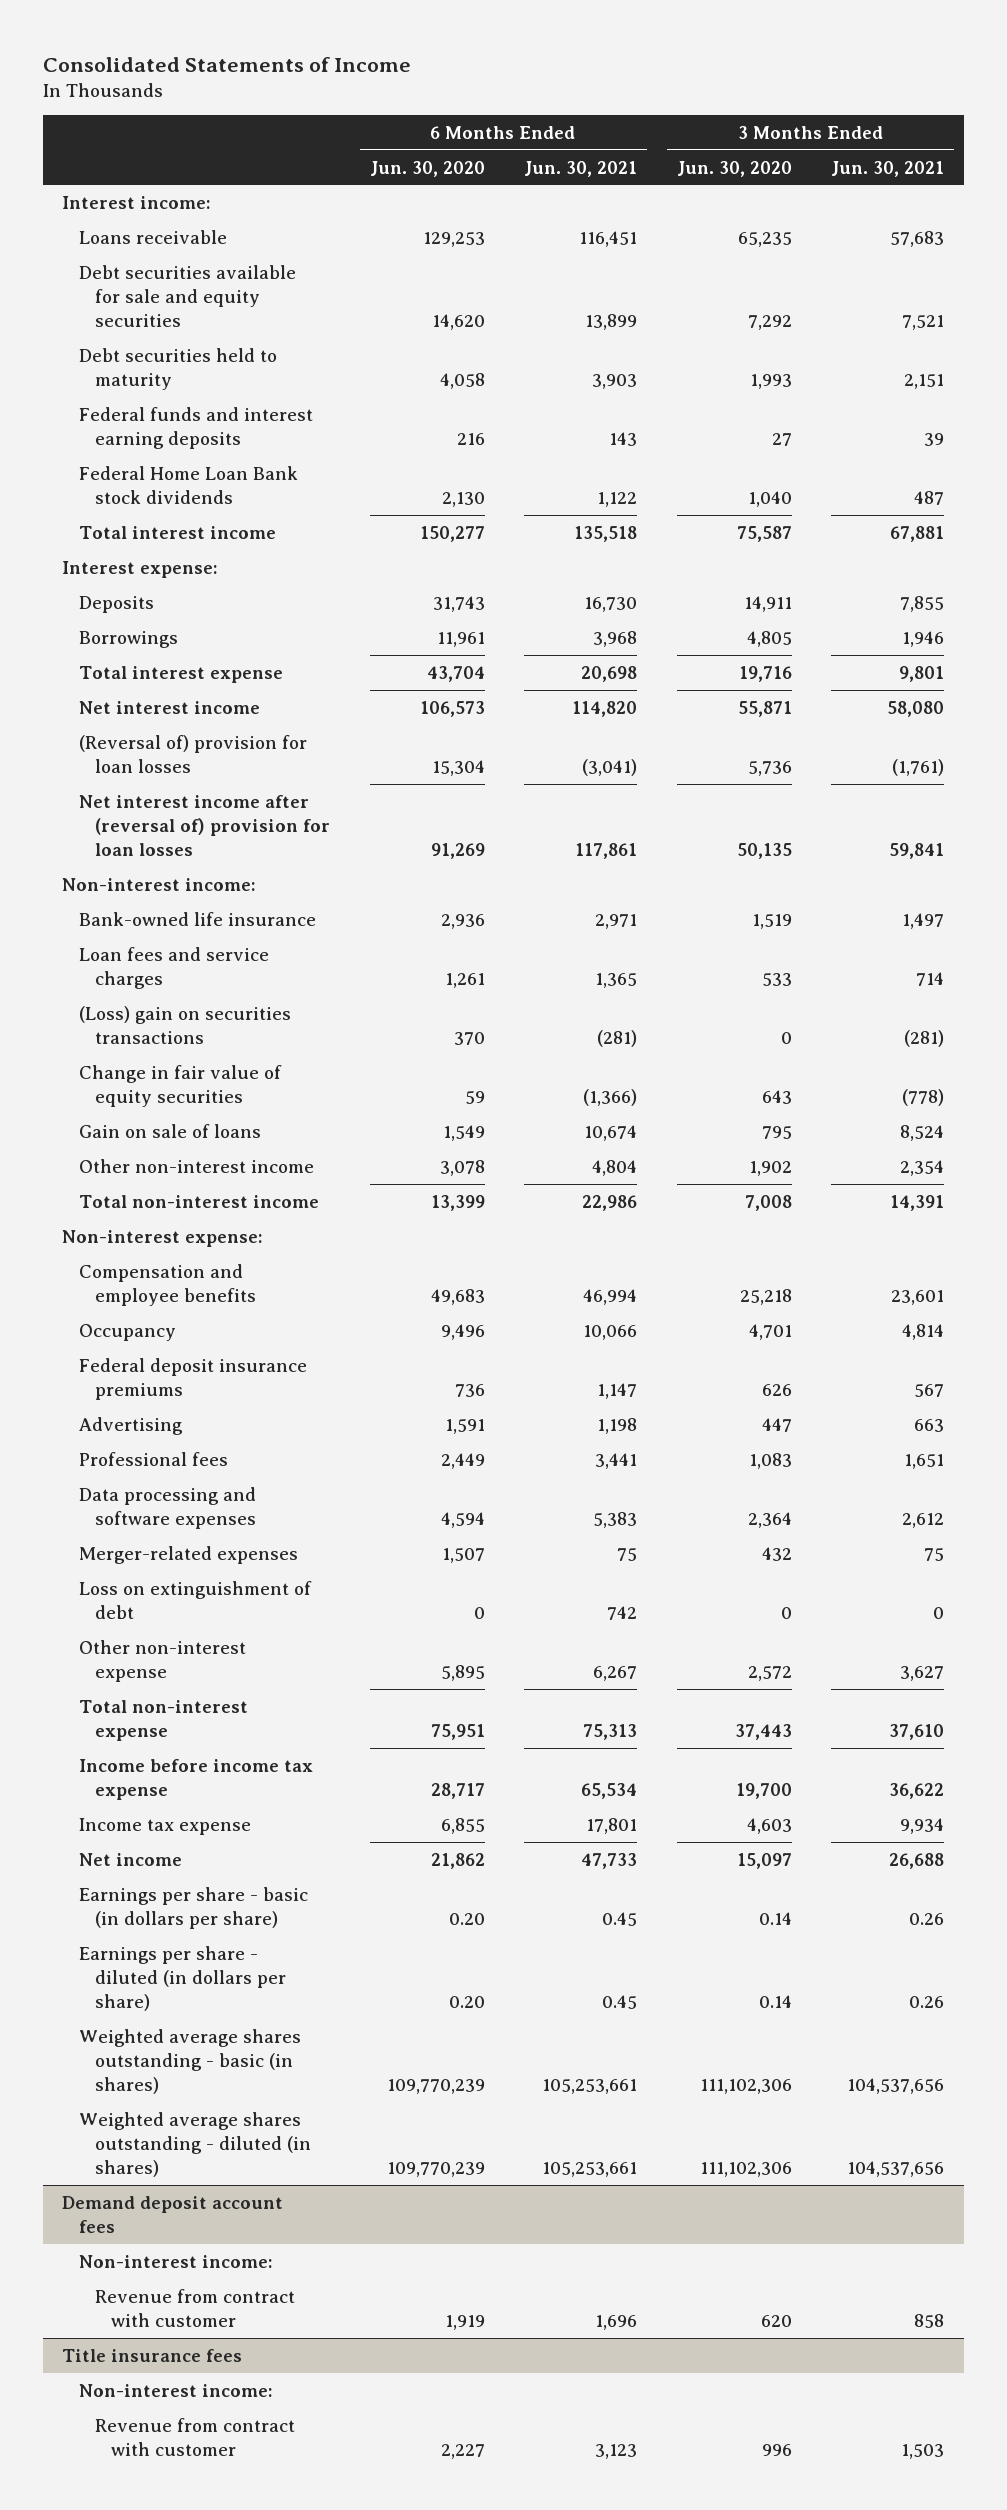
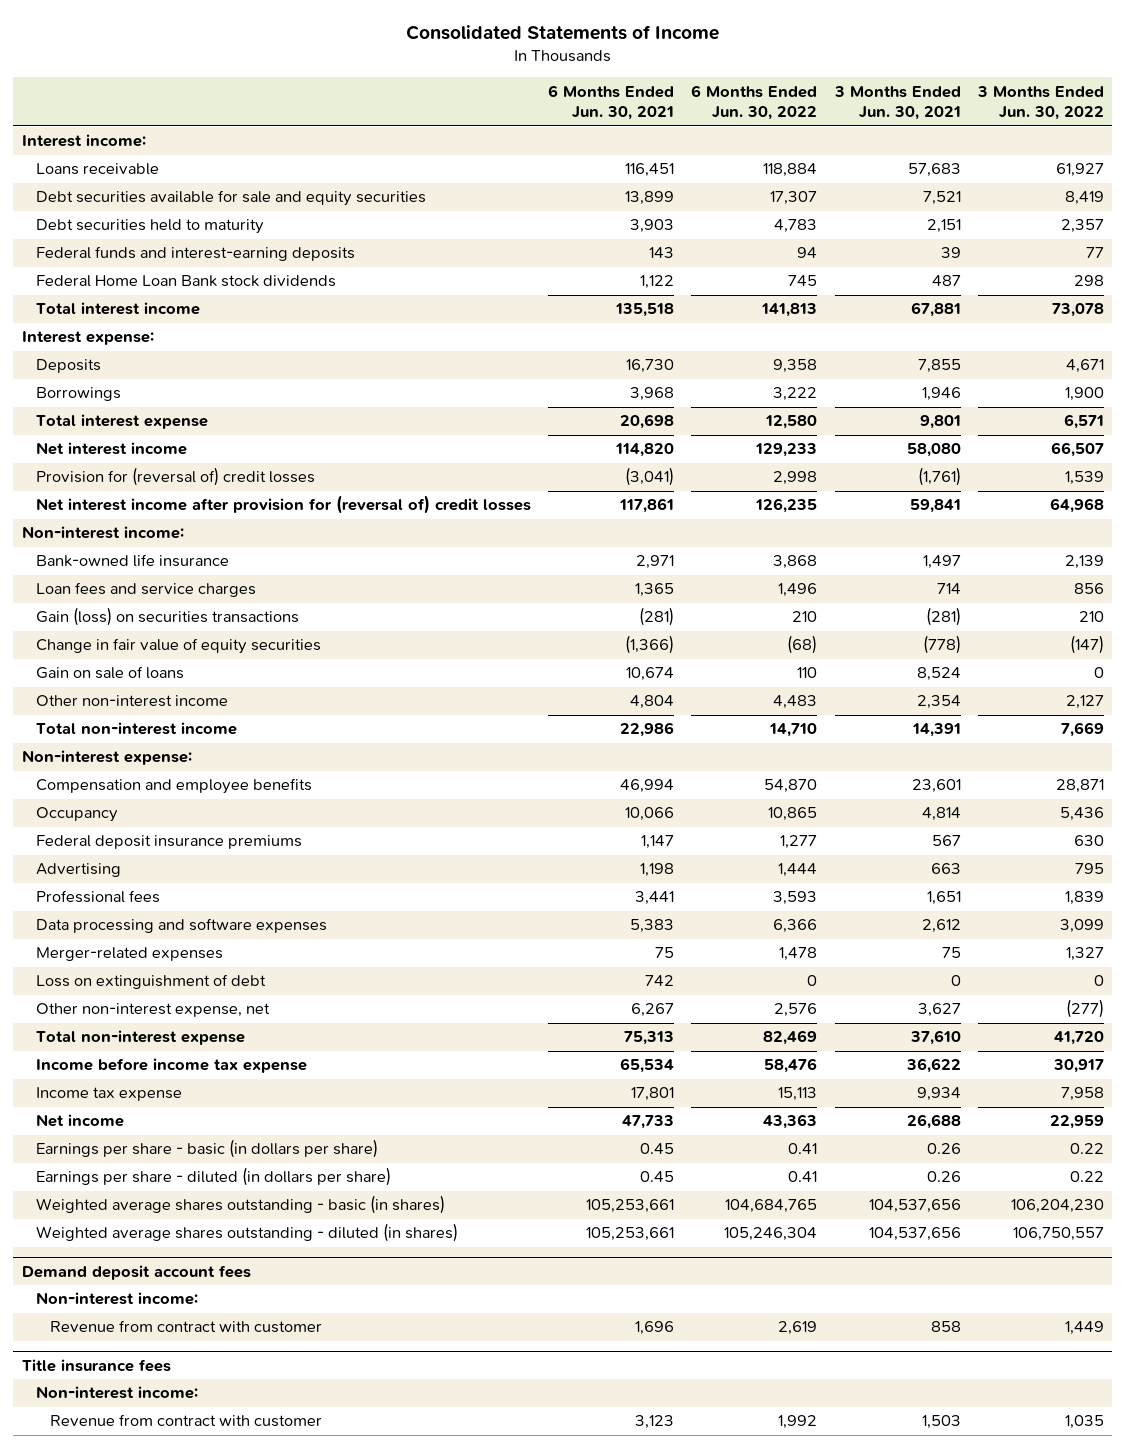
[369,160,485,177] Jun. 30, 2020 -> none
[676,160,792,177] Jun. 30, 2020 -> none
none -> [691,84,818,121] 6 Months Ended Jun. 30, 2022
none -> [976,85,1104,121] 3 Months Ended Jun. 30, 2022
[78,406,313,449] Federal funds and interest earning deposits -> [35,246,355,262] Federal funds and interest-earning deposits
[78,734,307,773] (Reversal of) provision for loan losses -> [35,467,315,487] Provision for (reversal of) credit losses
[78,794,331,857] Net interest income after (reversal of) provision for loan losses -> [35,495,531,515] Net interest income after provision for (reversal of) credit losses
[78,1005,291,1044] (Loss) gain on securities transactions -> [35,607,299,627] Gain (loss) on securities transactions
[78,1639,246,1682] Other non-interest expense -> [35,1003,270,1018] Other non-interest expense, net

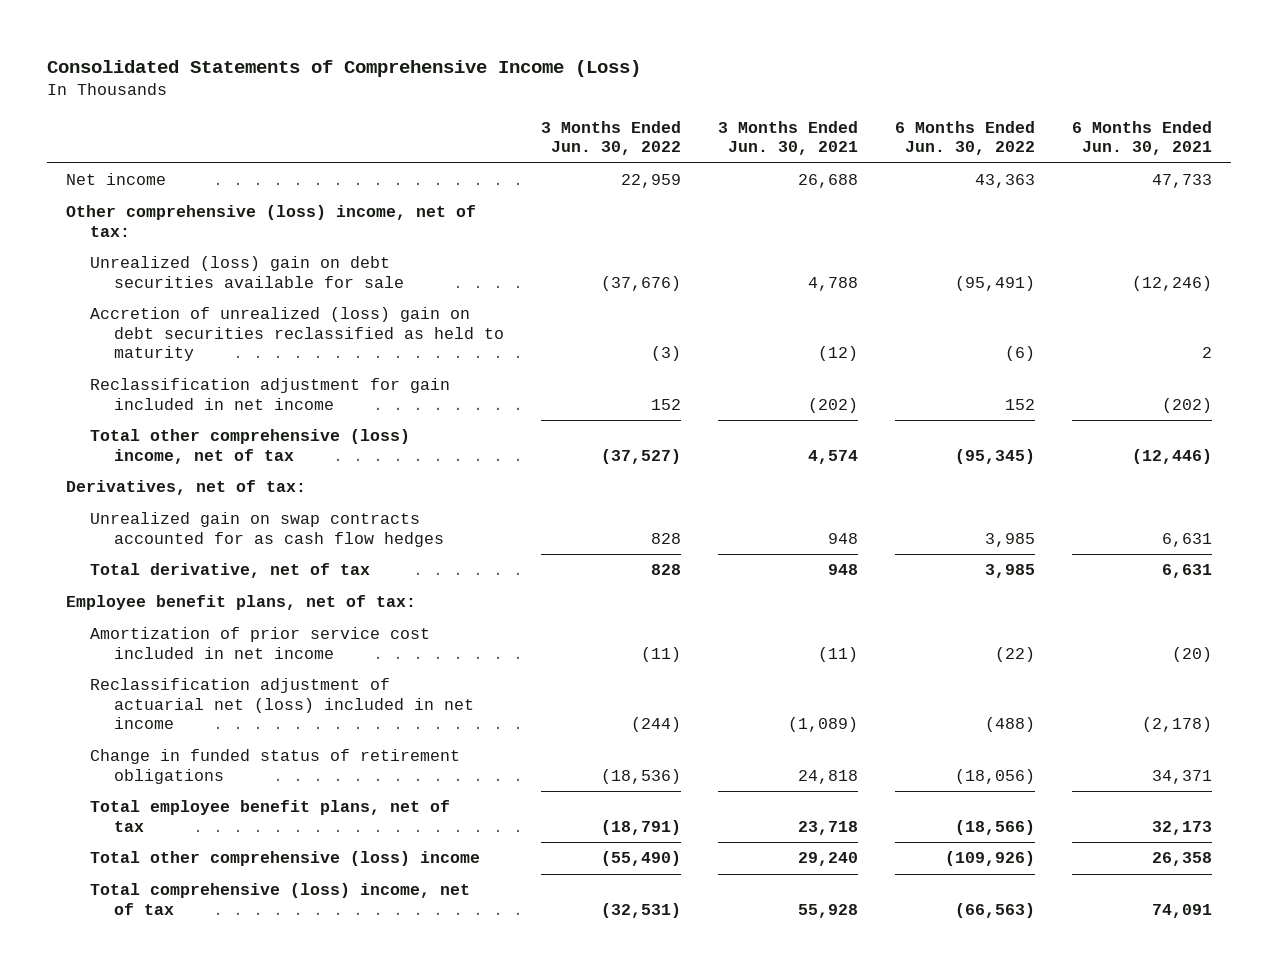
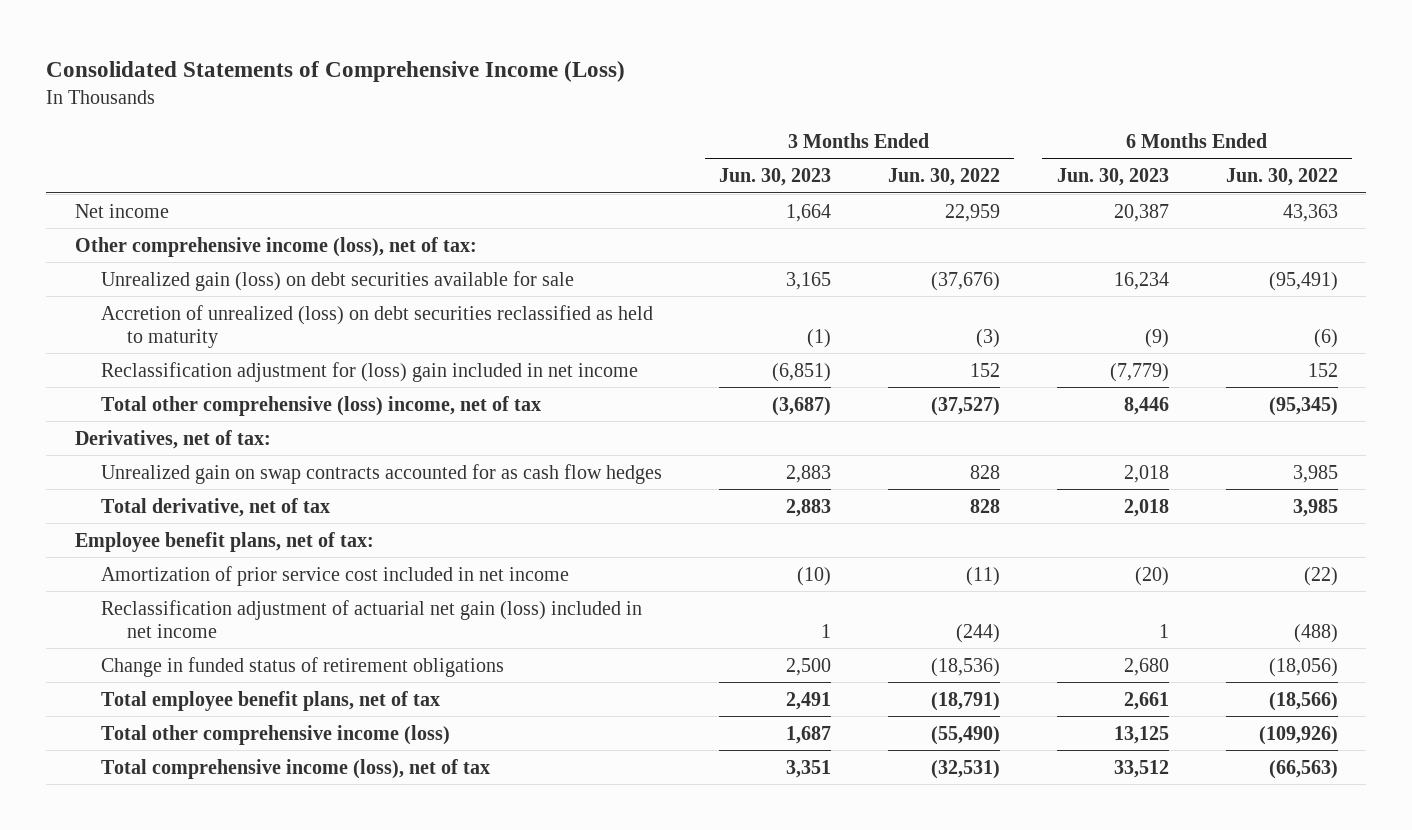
[718,120,859,156] 3 Months Ended Jun. 30, 2021 -> none
[1072,120,1213,156] 6 Months Ended Jun. 30, 2021 -> none
none -> [718,168,831,187] Jun. 30, 2023
none -> [1056,168,1169,187] Jun. 30, 2023
[65,205,476,237] Other comprehensive (loss) income, net of tax: -> [74,236,477,257] Other comprehensive income (loss), net of tax:
[89,256,405,288] Unrealized (loss) gain on debt securities available for sale -> [100,270,574,291] Unrealized gain (loss) on debt securities available for sale
[89,307,505,362] Accretion of unrealized (loss) gain on debt securities reclassified as held to maturity -> [100,304,653,348] Accretion of unrealized (loss) on debt securities reclassified as held to maturity
[89,378,450,410] Reclassification adjustment for gain included in net income -> [100,361,638,382] Reclassification adjustment for (loss) gain included in net income
[89,678,475,730] Reclassification adjustment of actuarial net (loss) included in net income -> [100,599,642,638] Reclassification adjustment of actuarial net gain (loss) included in net income
[89,851,480,867] Total other comprehensive (loss) income -> [100,724,450,745] Total other comprehensive income (loss)
[89,883,470,915] Total comprehensive (loss) income, net of tax -> [100,758,490,779] Total comprehensive income (loss), net of tax

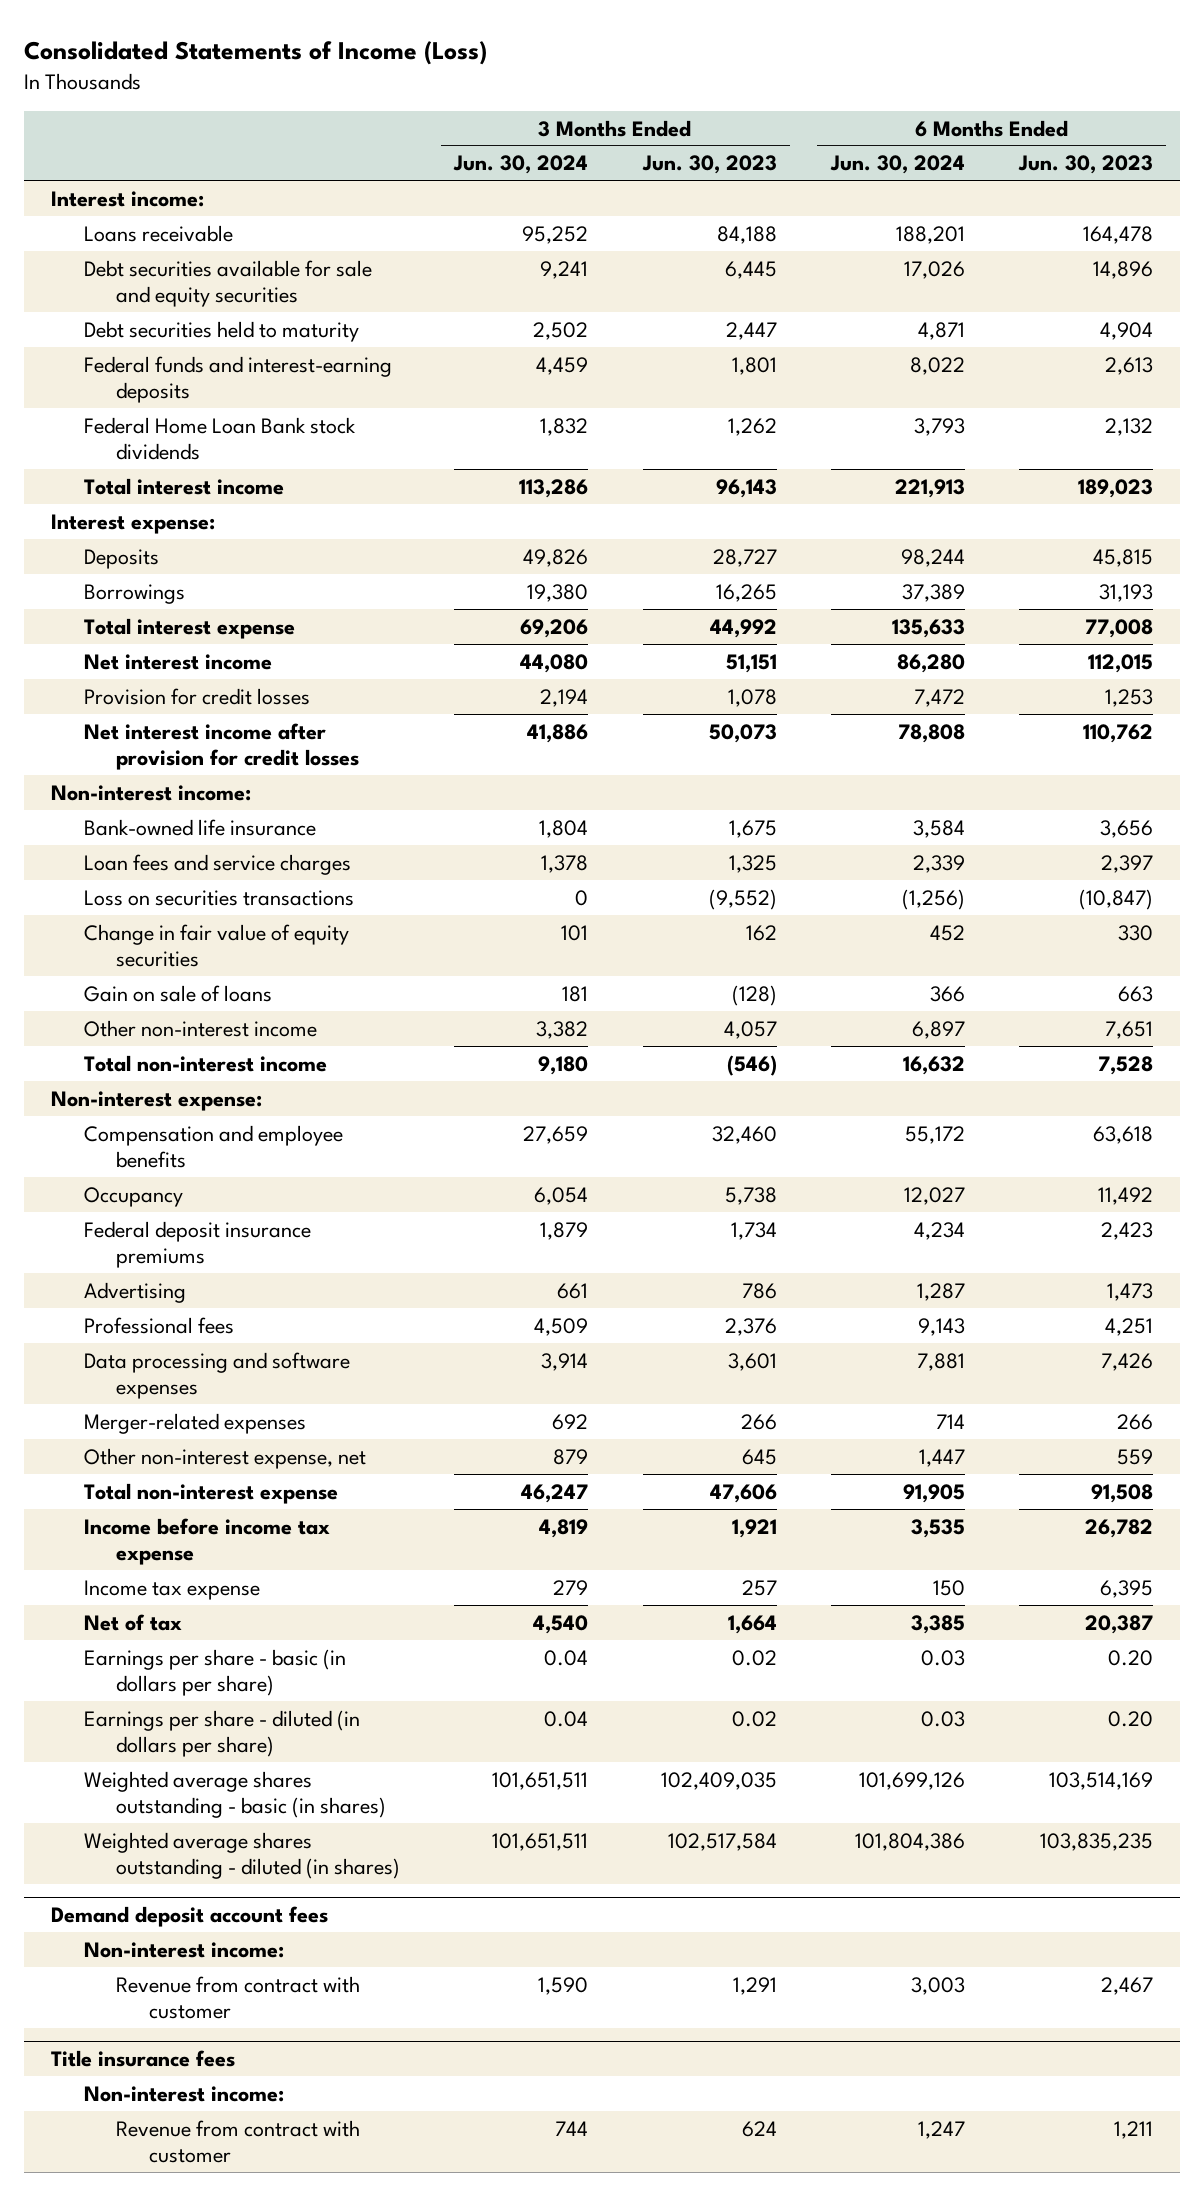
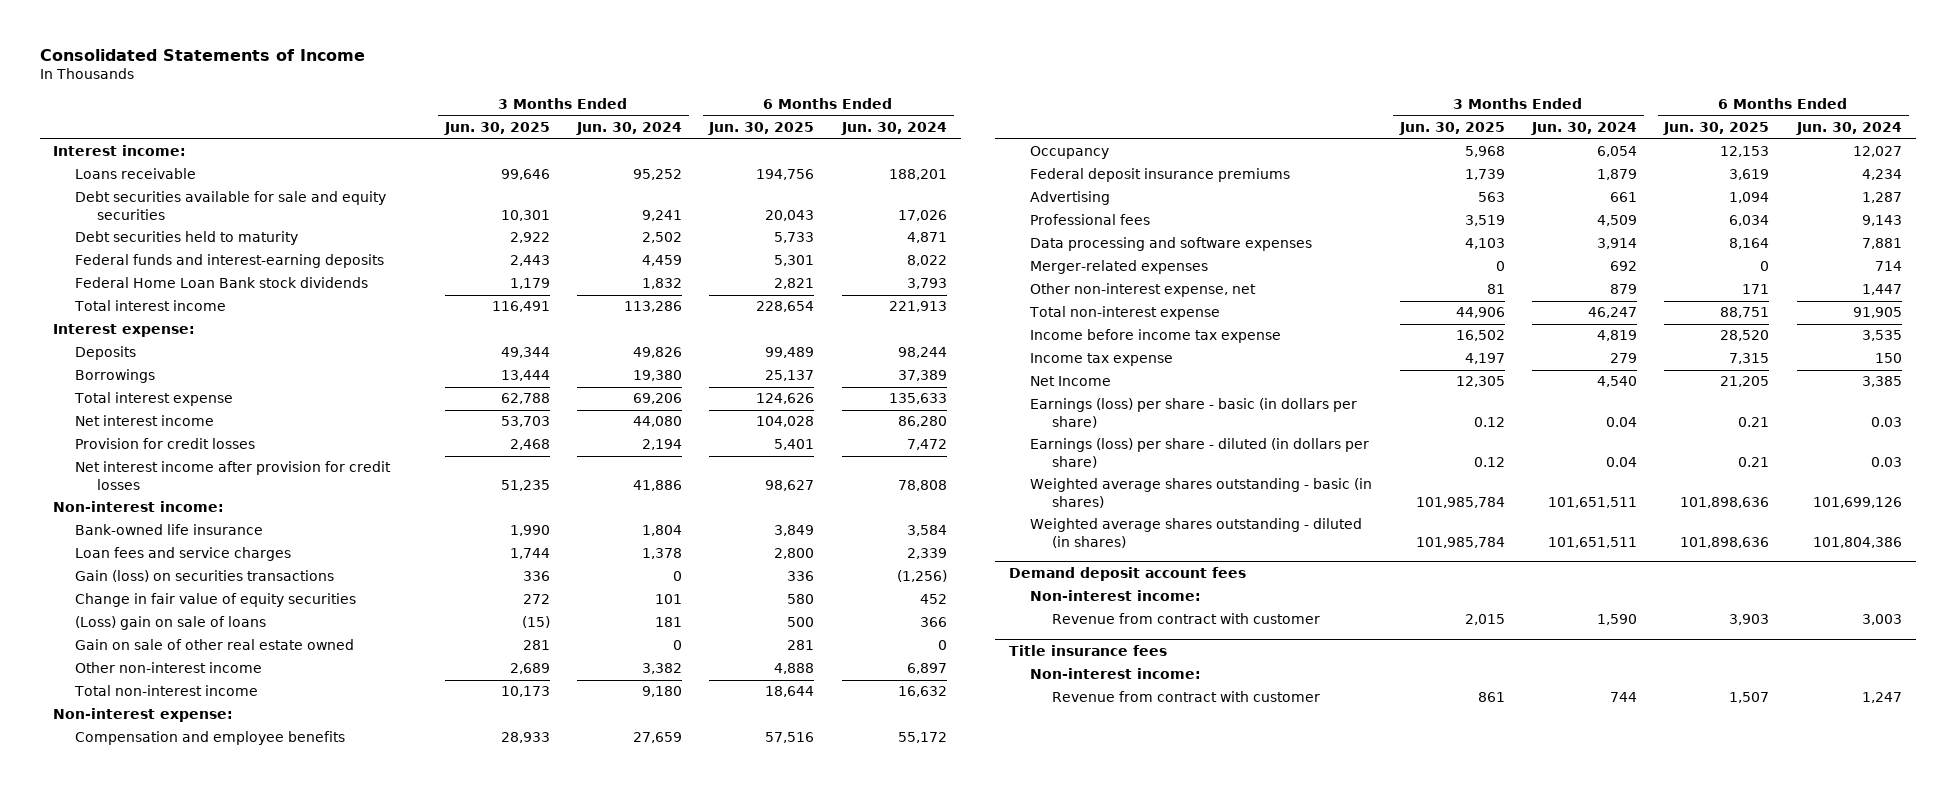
[24,40,488,65] Consolidated Statements of Income (Loss) -> [39,48,365,61] Consolidated Statements of Income
[641,155,777,175] Jun. 30, 2023 -> none
[1017,155,1153,175] Jun. 30, 2023 -> none
none -> [443,122,550,136] Jun. 30, 2025
none -> [708,122,815,136] Jun. 30, 2025
[83,889,354,906] Loss on securities transactions -> [75,570,335,583] Gain (loss) on securities transactions
[83,984,272,1002] Gain on sale of loans -> [75,616,267,631] (Loss) gain on sale of loans
none -> [75,639,355,651] Gain on sale of other real estate owned
[83,1613,182,1631] Net of tax -> [1030,376,1112,387] Net Income
[83,1648,346,1697] Earnings per share - basic (in dollars per share) -> [1030,398,1358,428] Earnings (loss) per share - basic (in dollars per share)
[83,1709,360,1758] Earnings per share - diluted (in dollars per share) -> [1030,438,1370,468] Earnings (loss) per share - diluted (in dollars per share)

